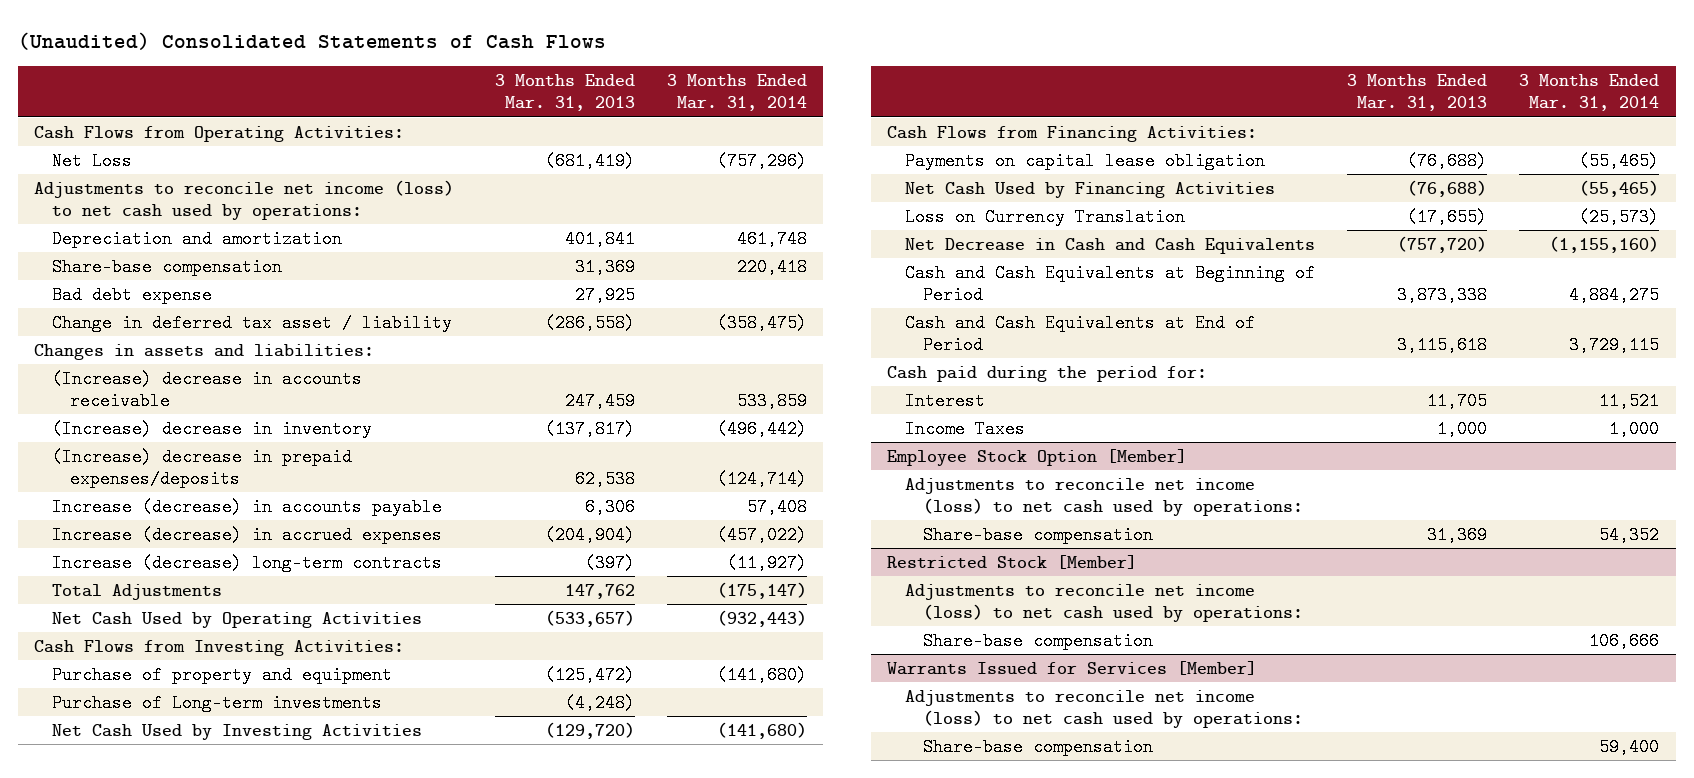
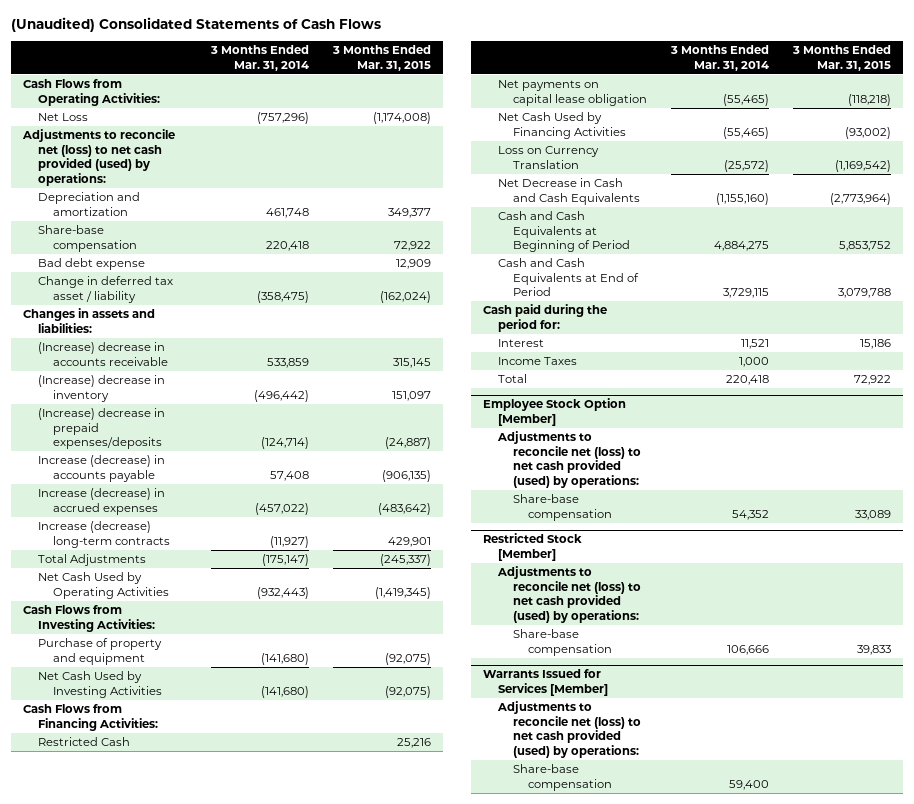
[494,74,635,112] 3 Months Ended Mar. 31, 2013 -> none
none -> [331,45,431,71] 3 Months Ended Mar. 31, 2015
[34,179,455,220] Adjustments to reconcile net income (loss) to net cash used by operations: -> [22,129,176,186] Adjustments to reconcile net (loss) to net cash provided (used) by operations:
[52,693,383,712] Purchase of Long-term investments -> none
none -> [38,737,131,747] Restricted Cash
[904,151,1265,170] Payments on capital lease obligation -> [498,80,648,106] Net payments on capital lease obligation
[1579,207,1660,226] (25,573) -> [723,159,769,172] (25,572)
none -> [498,374,528,384] Total
[904,477,1303,516] Adjustments to reconcile net income (loss) to net cash used by operations: -> [497,431,642,488] Adjustments to reconcile net (loss) to net cash provided (used) by operations:
[904,583,1303,622] Adjustments to reconcile net income (loss) to net cash used by operations: -> [497,566,642,623] Adjustments to reconcile net (loss) to net cash provided (used) by operations:
[904,689,1303,728] Adjustments to reconcile net income (loss) to net cash used by operations: -> [497,701,642,758] Adjustments to reconcile net (loss) to net cash provided (used) by operations:

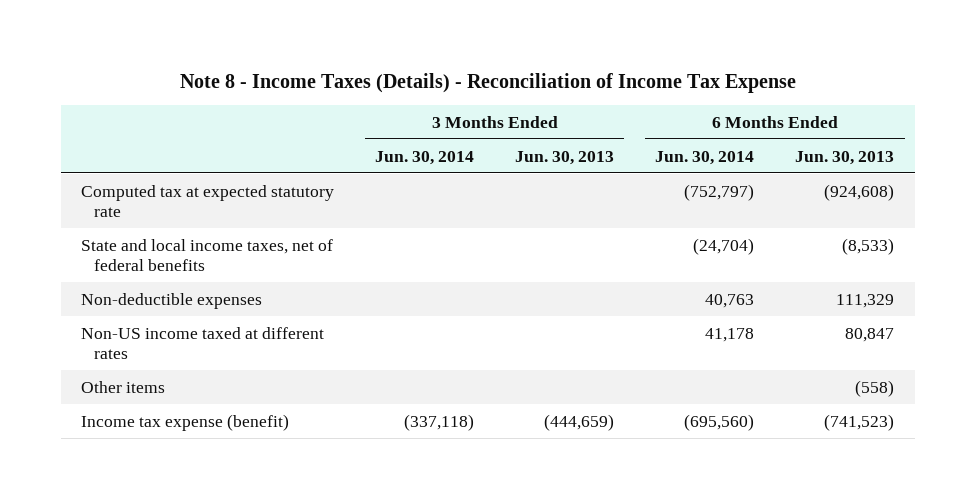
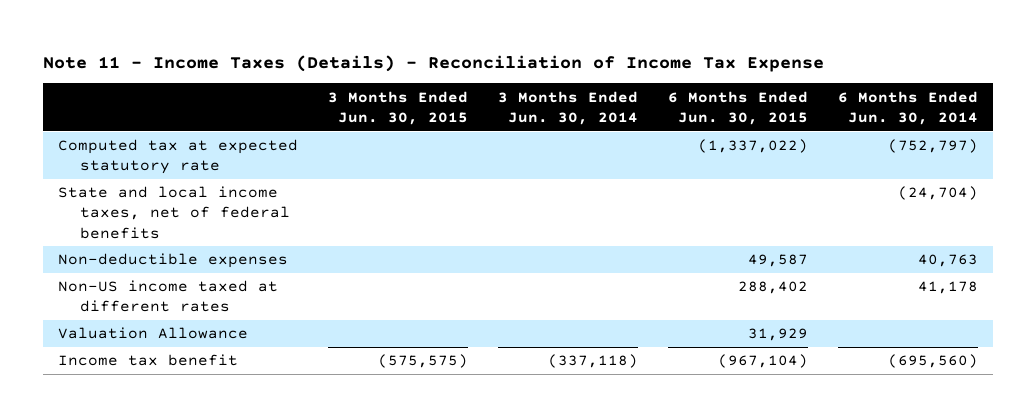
[179,72,796,93] Note 8 - Income Taxes (Details) - Reconciliation of Income Tax Expense -> [42,54,824,72] Note 11 - Income Taxes (Details) - Reconciliation of Income Tax Expense
[515,150,615,165] Jun. 30, 2013 -> none
[795,150,895,165] Jun. 30, 2013 -> none
none -> [327,90,468,125] 3 Months Ended Jun. 30, 2015
none -> [667,90,808,125] 6 Months Ended Jun. 30, 2015
[81,380,166,393] Other items -> none
none -> [57,327,248,340] Valuation Allowance
[81,413,290,431] Income tax expense (benefit) -> [57,354,238,367] Income tax benefit

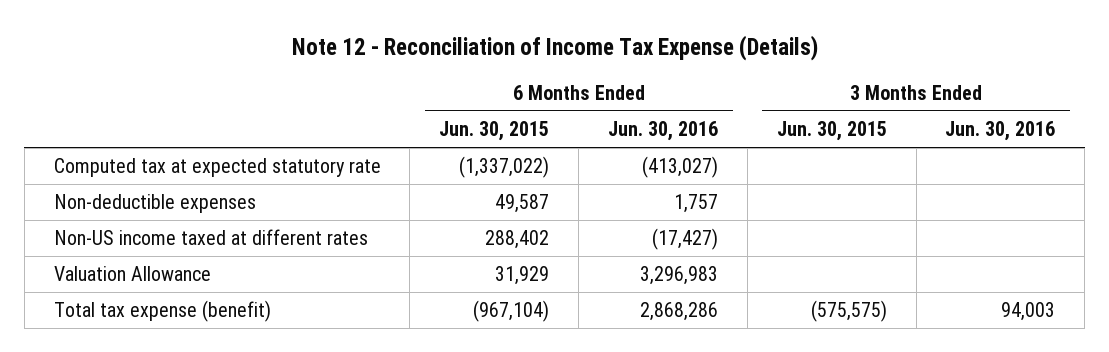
[42,54,824,72] Note 11 - Income Taxes (Details) - Reconciliation of Income Tax Expense -> [291,34,818,61] Note 12 - Reconciliation of Income Tax Expense (Details)
[497,90,638,125] 3 Months Ended Jun. 30, 2014 -> none
[837,90,978,125] 6 Months Ended Jun. 30, 2014 -> none
none -> [608,121,719,142] Jun. 30, 2016
none -> [945,121,1056,142] Jun. 30, 2016
[57,186,290,239] State and local income taxes, net of federal benefits -> none
[57,354,238,367] Income tax benefit -> [53,300,271,323] Total tax expense (benefit)

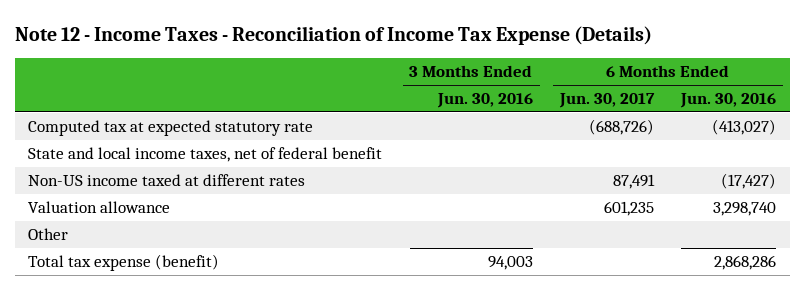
[291,34,818,61] Note 12 - Reconciliation of Income Tax Expense (Details) -> [14,26,652,46] Note 12 - Income Taxes - Reconciliation of Income Tax Expense (Details)
[439,121,550,142] Jun. 30, 2015 -> none
[776,121,887,142] Jun. 30, 2015 -> none
none -> [558,93,655,109] Jun. 30, 2017
[53,194,256,214] Non-deductible expenses -> none
none -> [28,147,383,163] State and local income taxes, net of federal benefit
[53,266,211,282] Valuation Allowance -> [28,201,171,214] Valuation allowance
[640,266,719,286] 3,296,983 -> [713,202,777,217] 3,298,740
none -> [28,228,69,241] Other

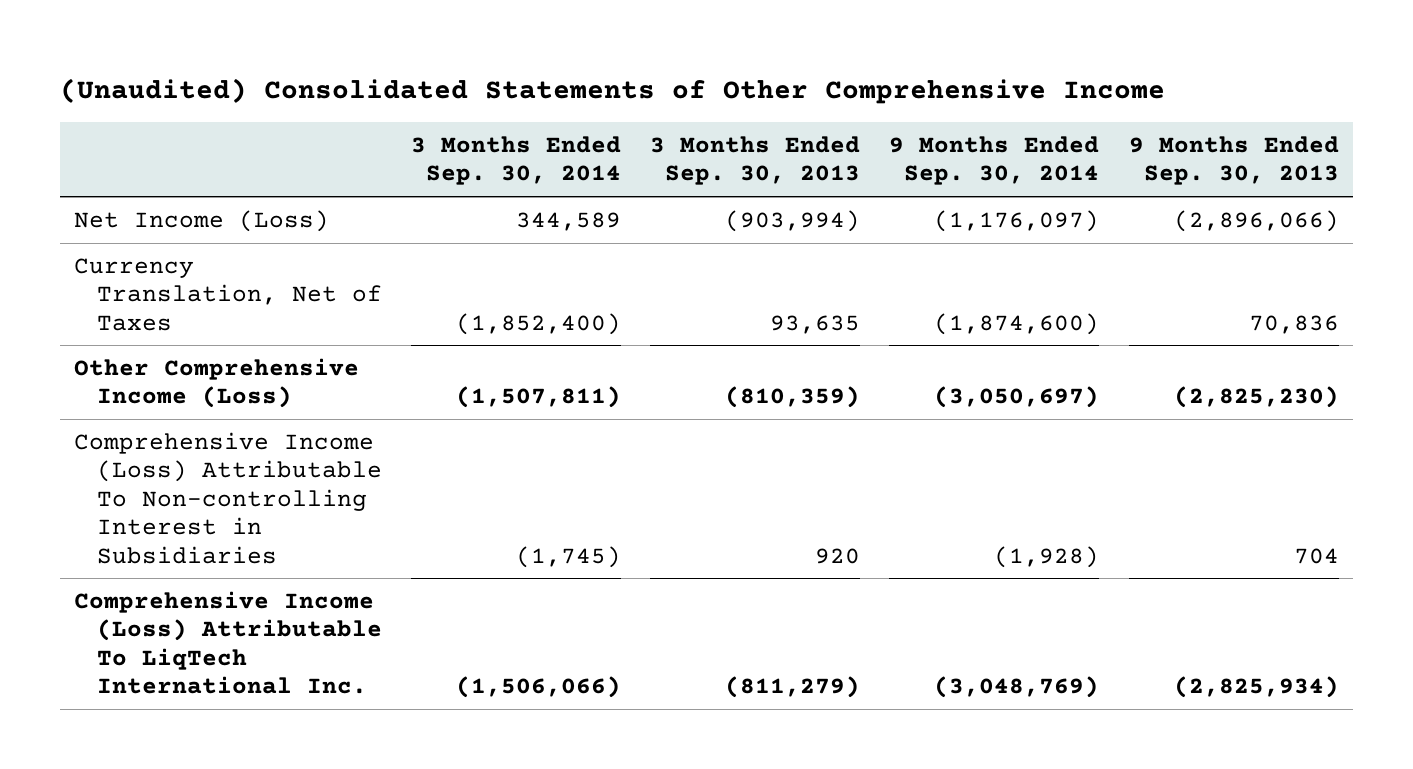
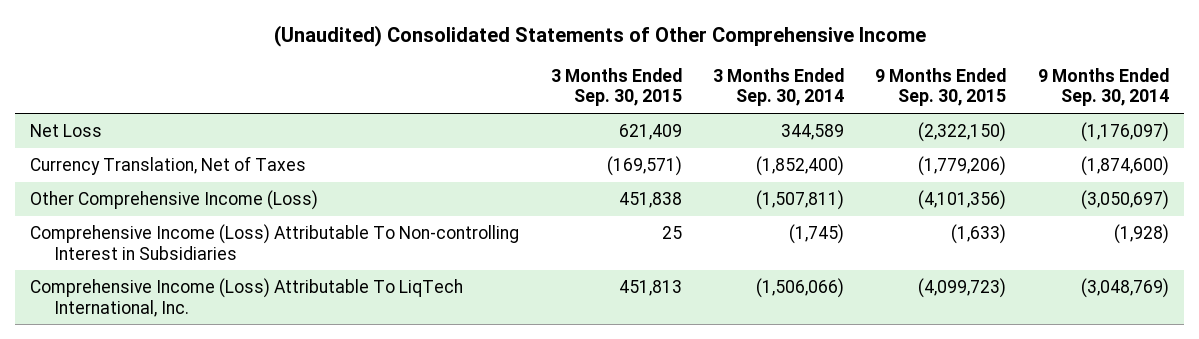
[650,135,861,186] 3 Months Ended Sep. 30, 2013 -> none
[1128,135,1339,186] 9 Months Ended Sep. 30, 2013 -> none
none -> [550,67,682,107] 3 Months Ended Sep. 30, 2015
none -> [875,67,1007,107] 9 Months Ended Sep. 30, 2015
[74,209,330,232] Net Income (Loss) -> [30,124,103,138] Net Loss
[74,590,382,695] Comprehensive Income (Loss) Attributable To LiqTech International Inc. -> [30,278,464,317] Comprehensive Income (Loss) Attributable To LiqTech International, Inc.

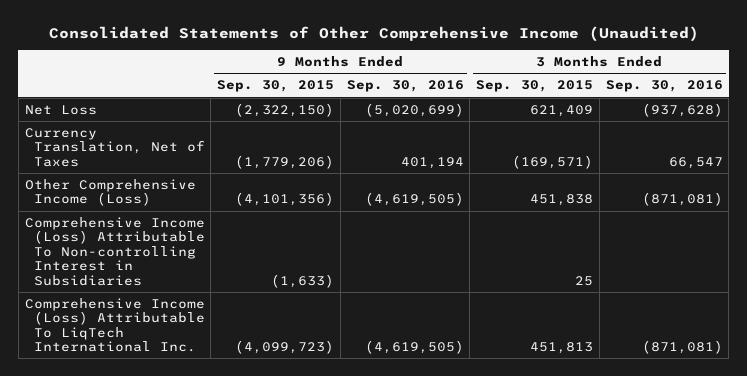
[273,24,926,47] (Unaudited) Consolidated Statements of Other Comprehensive Income -> [48,25,699,42] Consolidated Statements of Other Comprehensive Income (Unaudited)
[713,67,845,107] 3 Months Ended Sep. 30, 2014 -> none
[1037,67,1169,107] 9 Months Ended Sep. 30, 2014 -> none
none -> [346,80,464,93] Sep. 30, 2016
none -> [605,80,723,93] Sep. 30, 2016
[30,278,464,317] Comprehensive Income (Loss) Attributable To LiqTech International, Inc. -> [24,297,205,353] Comprehensive Income (Loss) Attributable To LiqTech International Inc.

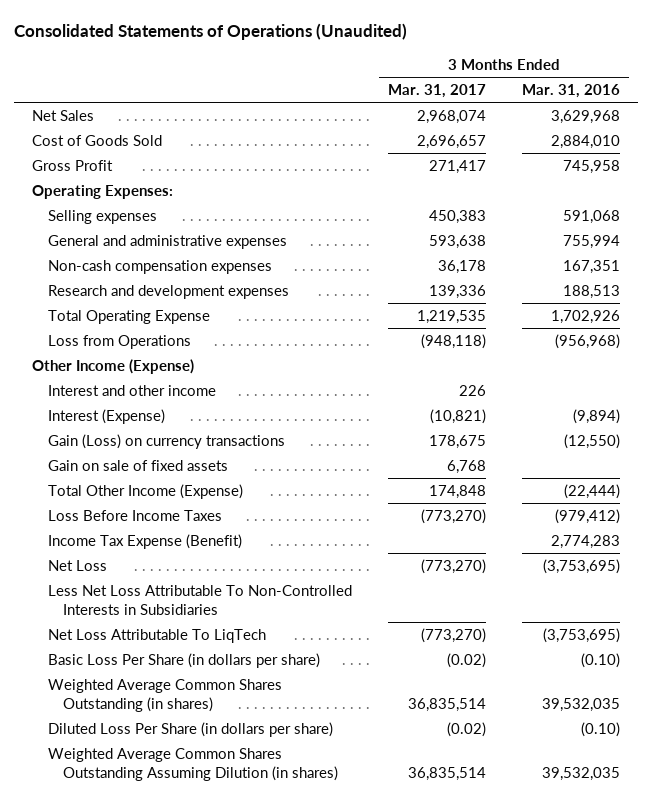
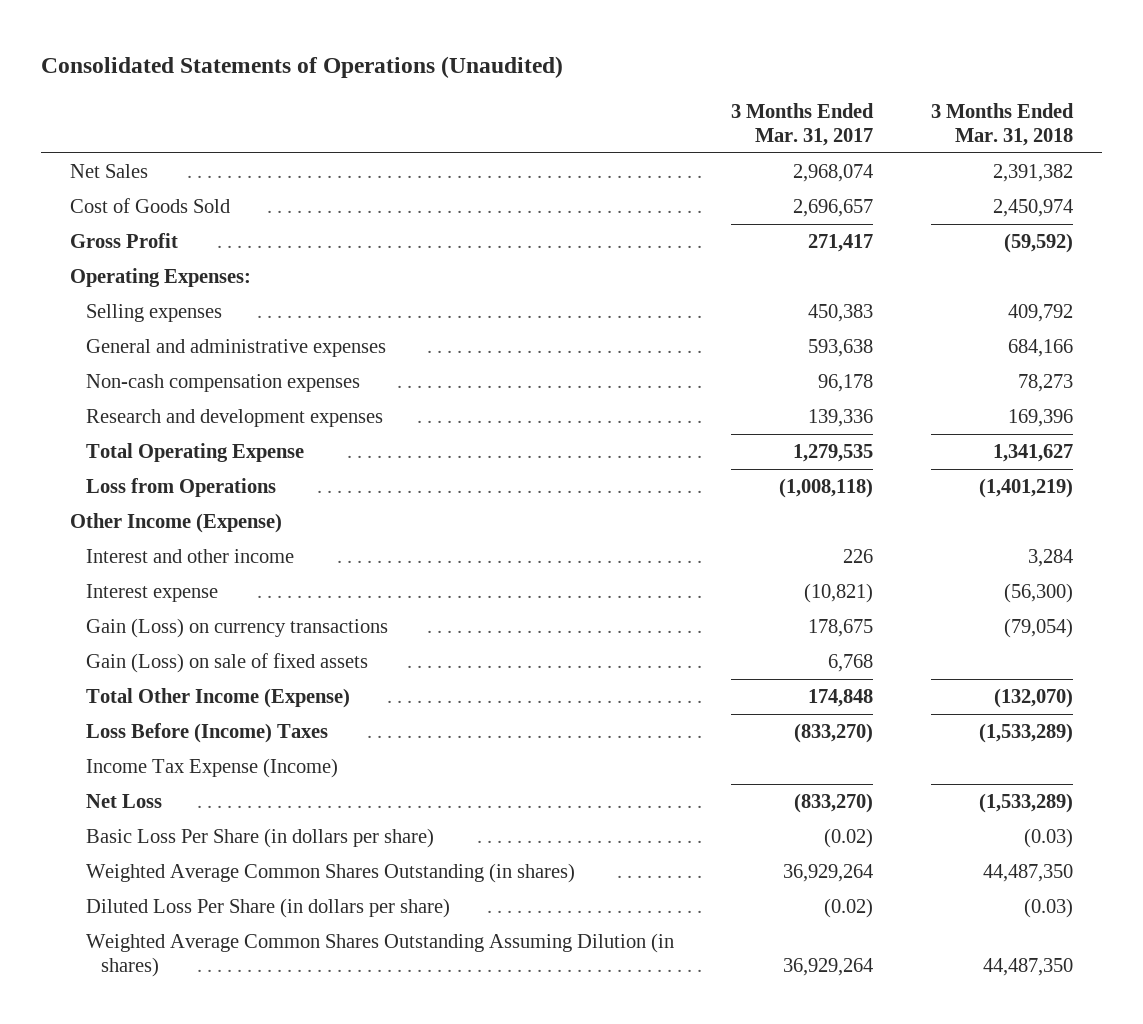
[522,84,621,99] Mar. 31, 2016 -> none
none -> [930,102,1074,146] 3 Months Ended Mar. 31, 2018
[437,259,486,274] 36,178 -> [818,374,874,393] 96,178
[416,309,486,324] 1,219,535 -> [793,444,874,463] 1,279,535
[420,333,486,349] (948,118) -> [779,478,874,499] (1,008,118)
[47,408,165,424] Interest (Expense) -> [85,584,218,603] Interest expense
[47,459,228,471] Gain on sale of fixed assets -> [85,653,368,674] Gain (Loss) on sale of fixed assets
[47,584,352,615] Less Net Loss Attributable To Non-Controlled Interests in Subsidiaries -> none
[47,628,266,643] Net Loss Attributable To LiqTech -> none
[47,509,222,521] Loss Before Income Taxes -> [85,723,328,744] Loss Before (Income) Taxes
[420,508,486,524] (773,270) -> [794,723,874,744] (833,270)
[47,533,242,549] Income Tax Expense (Benefit) -> [85,758,338,779] Income Tax Expense (Income)
[420,558,486,574] (773,270) -> [794,793,874,814] (833,270)
[407,697,486,712] 36,835,514 -> [783,864,874,883] 36,929,264
[407,766,486,781] 36,835,514 -> [783,958,874,977] 36,929,264

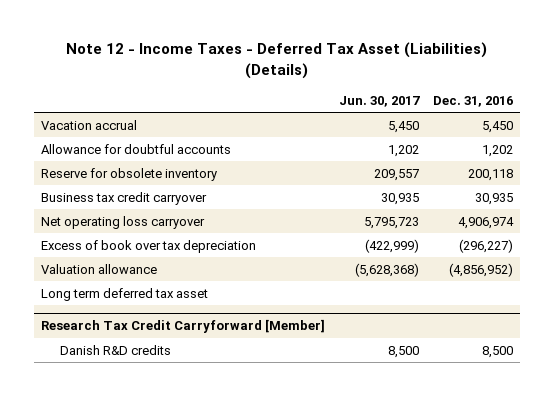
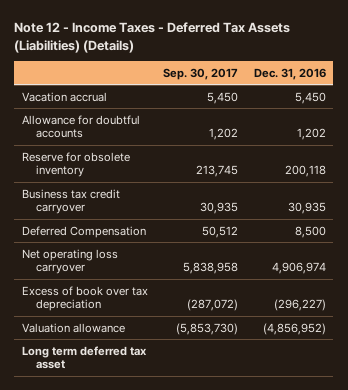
[65,42,487,79] Note 12 - Income Taxes - Deferred Tax Asset (Liabilities) (Details) -> [14,22,291,53] Note 12 - Income Taxes - Deferred Tax Assets (Liabilities) (Details)
[338,95,420,107] Jun. 30, 2017 -> none
none -> [163,67,239,80] Sep. 30, 2017
none -> [22,225,147,238] Deferred Compensation
[40,319,325,334] Research Tax Credit Carryforward [Member] -> none
[60,344,172,355] Danish R&D credits -> none

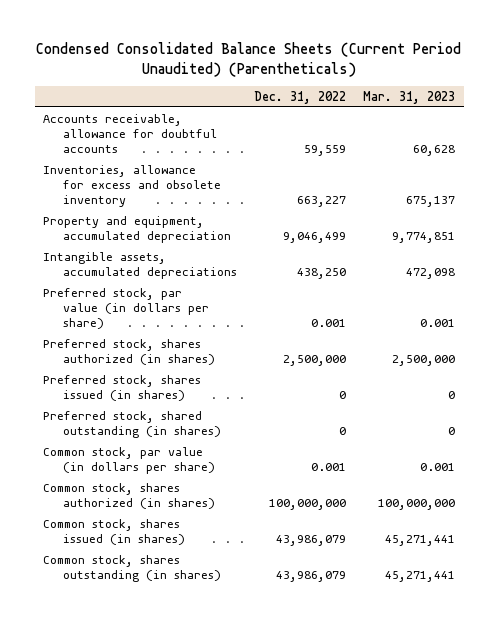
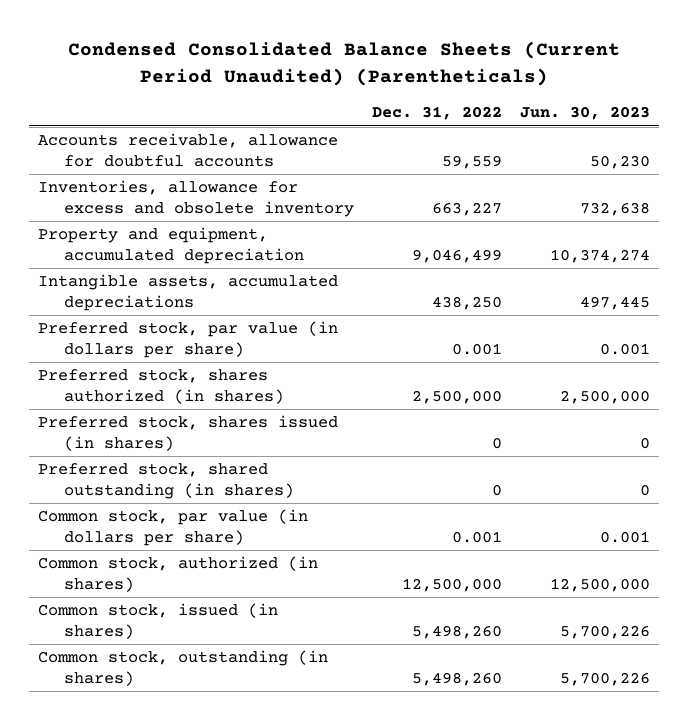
[362,90,455,104] Mar. 31, 2023 -> none
none -> [520,106,651,121] Jun. 30, 2023
[43,482,215,509] Common stock, shares authorized (in shares) -> [37,556,318,592] Common stock, authorized (in shares)
[268,498,346,510] 100,000,000 -> [401,577,502,592] 12,500,000
[43,518,185,545] Common stock, shares issued (in shares) -> [37,603,278,639] Common stock, issued (in shares)
[275,534,346,546] 43,986,079 -> [411,624,502,639] 5,498,260
[43,554,221,582] Common stock, shares outstanding (in shares) -> [37,650,328,686] Common stock, outstanding (in shares)
[275,570,346,582] 43,986,079 -> [411,671,502,686] 5,498,260

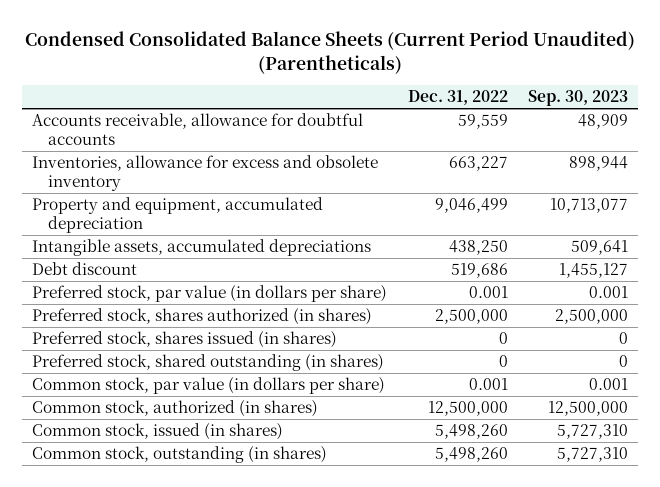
[520,106,651,121] Jun. 30, 2023 -> none
none -> [527,90,628,107] Sep. 30, 2023
none -> [32,262,138,276] Debt discount

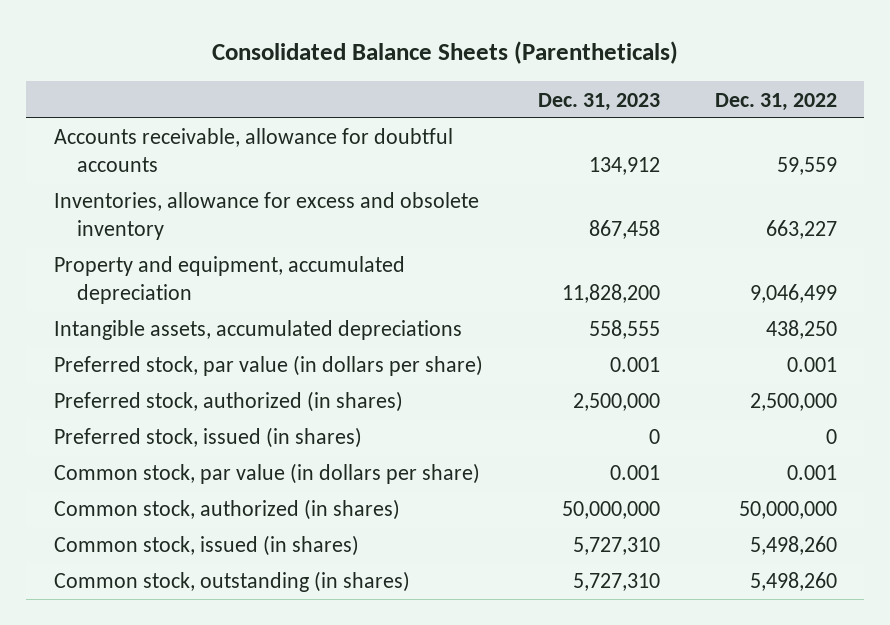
[25,30,636,74] Condensed Consolidated Balance Sheets (Current Period Unaudited) (Parentheticals) -> [212,40,679,64] Consolidated Balance Sheets (Parentheticals)
[527,90,628,107] Sep. 30, 2023 -> none
none -> [537,92,660,111] Dec. 31, 2023
[32,262,138,276] Debt discount -> none
[32,354,385,372] Preferred stock, shared outstanding (in shares) -> none
[32,308,373,326] Preferred stock, shares authorized (in shares) -> [53,391,403,413] Preferred stock, authorized (in shares)
[32,331,338,349] Preferred stock, shares issued (in shares) -> [53,427,362,449] Preferred stock, issued (in shares)
[427,401,508,417] 12,500,000 -> [738,501,837,520] 50,000,000

